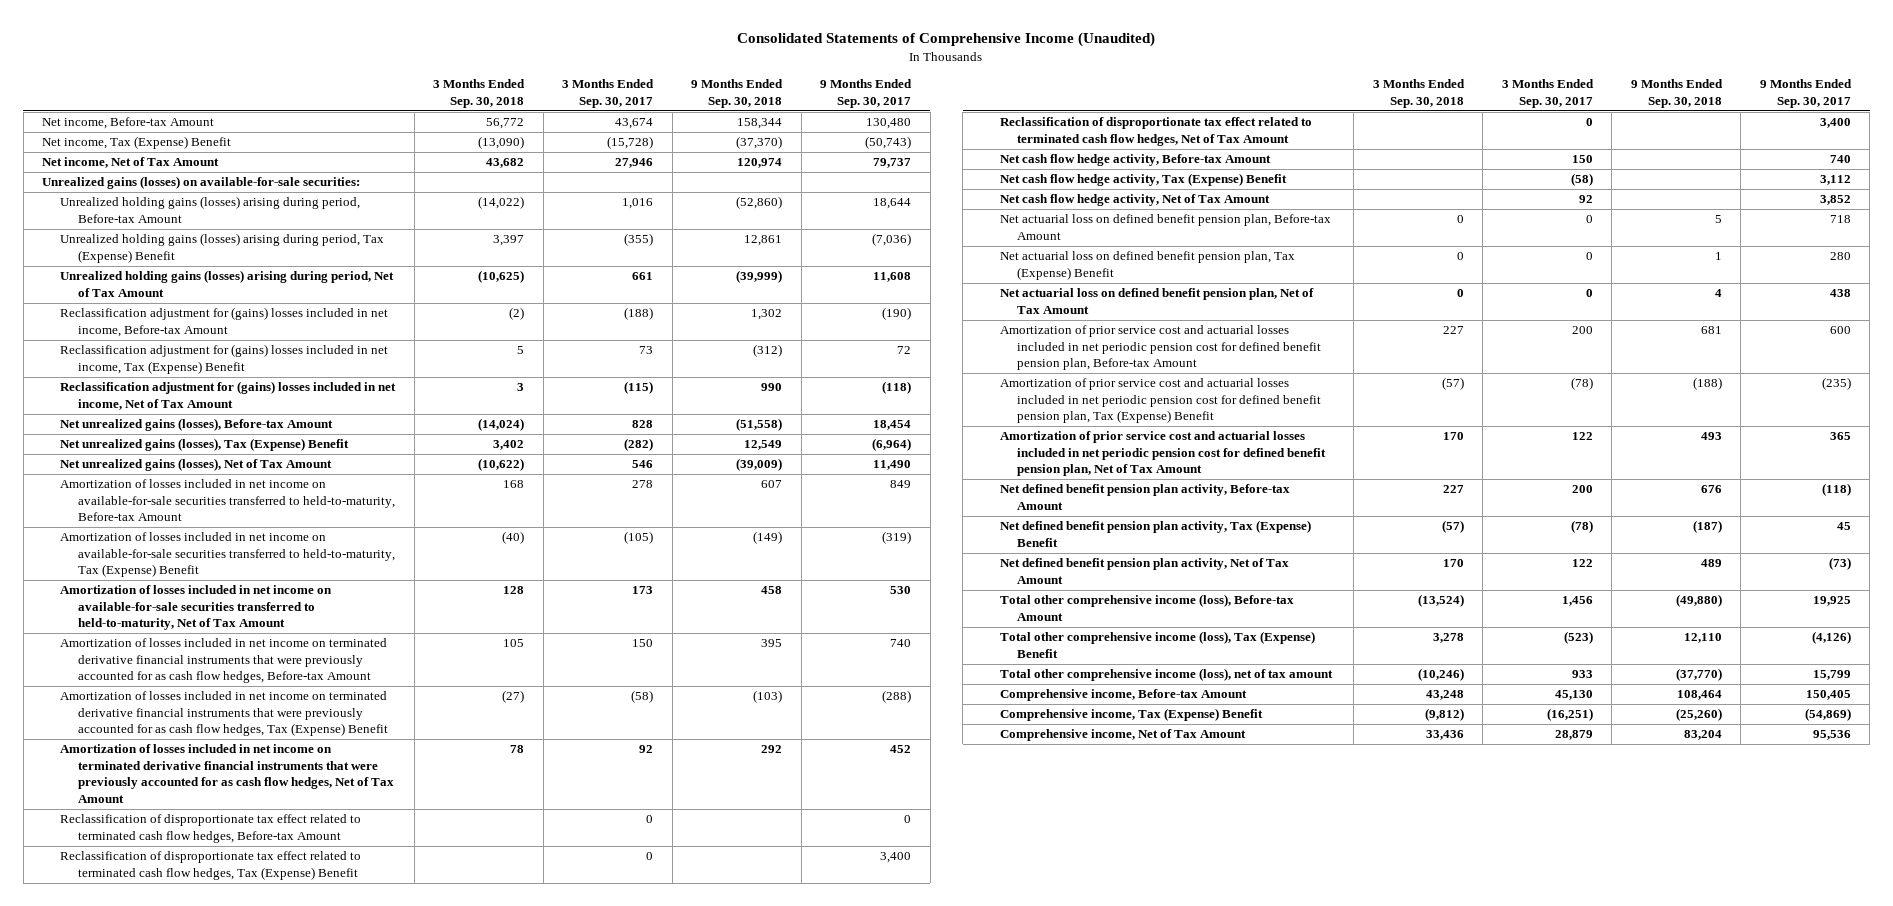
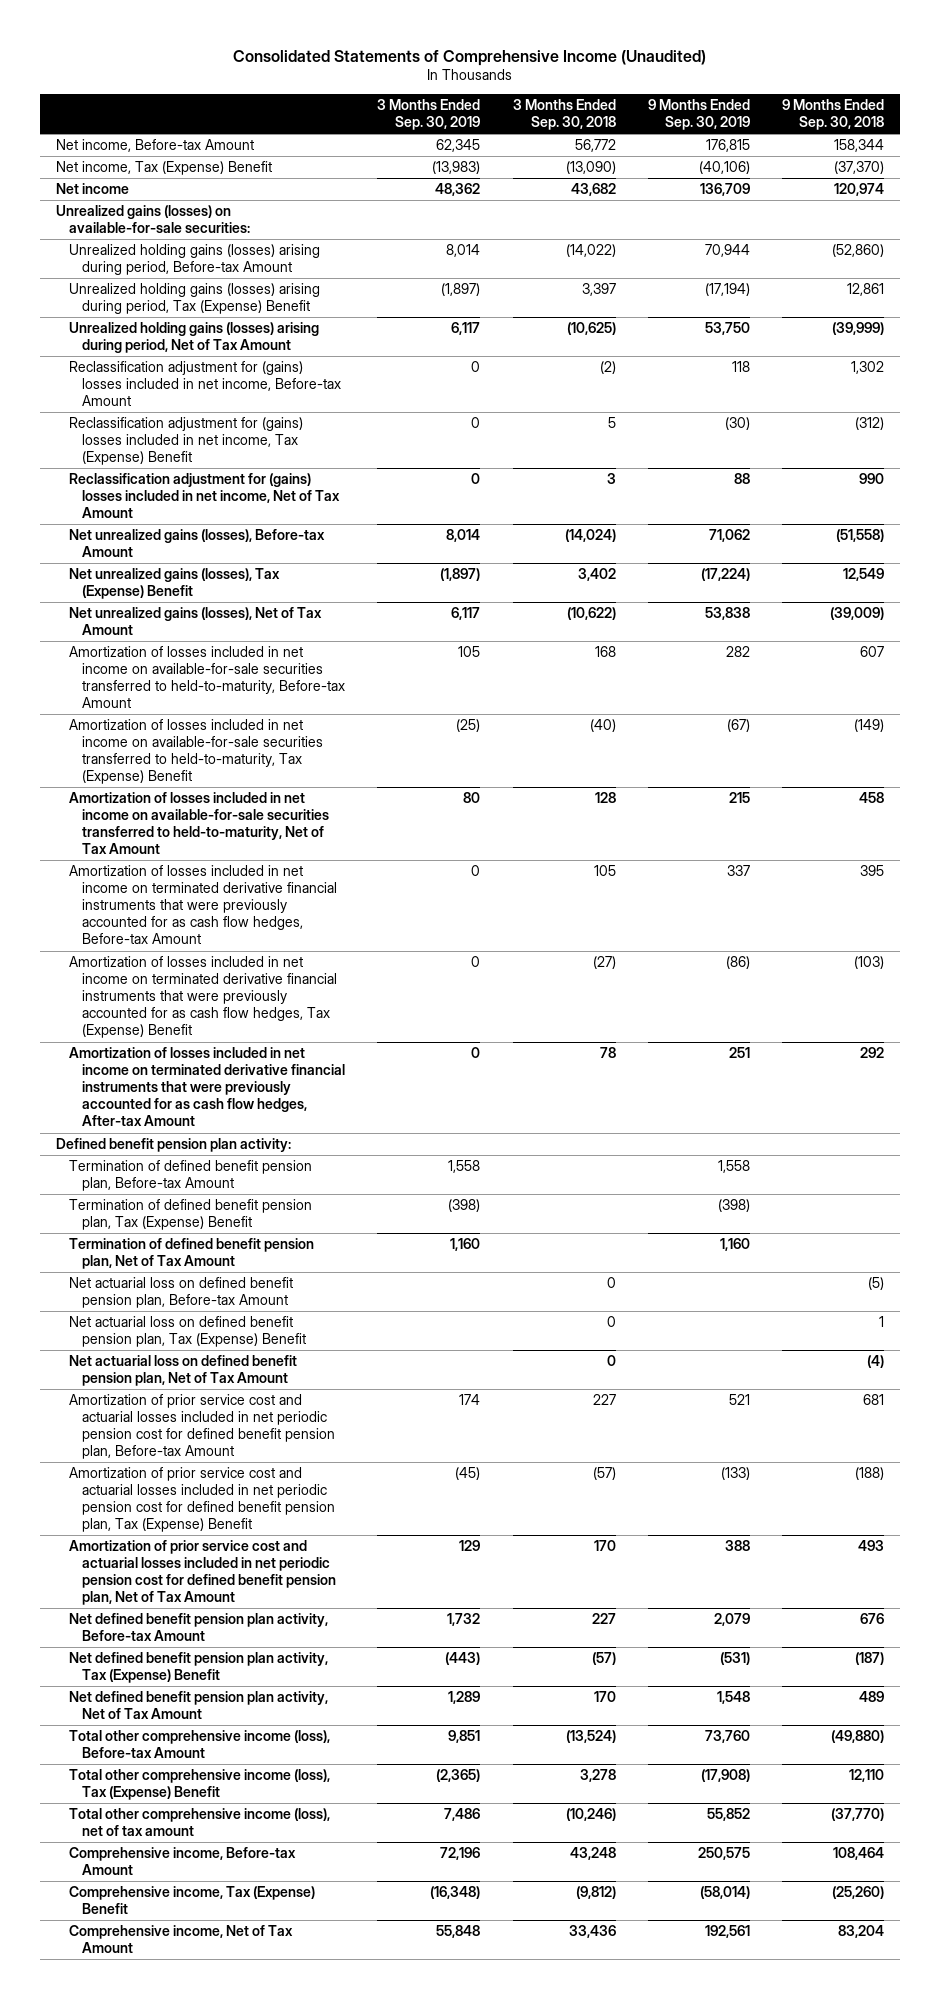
[562,79,655,108] 3 Months Ended Sep. 30, 2017 -> none
[820,79,913,108] 9 Months Ended Sep. 30, 2017 -> none
none -> [377,99,481,131] 3 Months Ended Sep. 30, 2019
none -> [647,99,750,131] 9 Months Ended Sep. 30, 2019
[42,157,220,169] Net income, Net of Tax Amount -> [56,183,130,195] Net income
[60,814,362,843] Reclassification of disproportionate tax effect related to terminated cash flow hedges, Before-tax Amount -> none
[60,851,362,880] Reclassification of disproportionate tax effect related to terminated cash flow hedges, Tax (Expense) Benefit -> none
[999,117,1312,146] Reclassification of disproportionate tax effect related to terminated cash flow hedges, Net of Tax Amount -> none
[999,154,1271,167] Net cash flow hedge activity, Before-tax Amount -> none
[999,173,1287,187] Net cash flow hedge activity, Tax (Expense) Benefit -> none
[999,194,1270,207] Net cash flow hedge activity, Net of Tax Amount -> none
[60,744,395,803] Amortization of losses included in net income on terminated derivative financial instruments that were previously accounted for as cash flow hedges, Net of Tax Amount -> [69,1047,345,1127] Amortization of losses included in net income on terminated derivative financial instruments that were previously accounted for as cash flow hedges, After-tax Amount
none -> [56,1138,292,1153] Defined benefit pension plan activity:
none -> [69,1160,313,1192] Termination of defined benefit pension plan, Before-tax Amount
none -> [69,1199,313,1231] Termination of defined benefit pension plan, Tax (Expense) Benefit
none -> [69,1238,315,1270] Termination of defined benefit pension plan, Net of Tax Amount
[1714,215,1722,224] 5 -> [868,1277,885,1291] (5)
[1714,289,1722,298] 4 -> [867,1355,885,1369] (4)

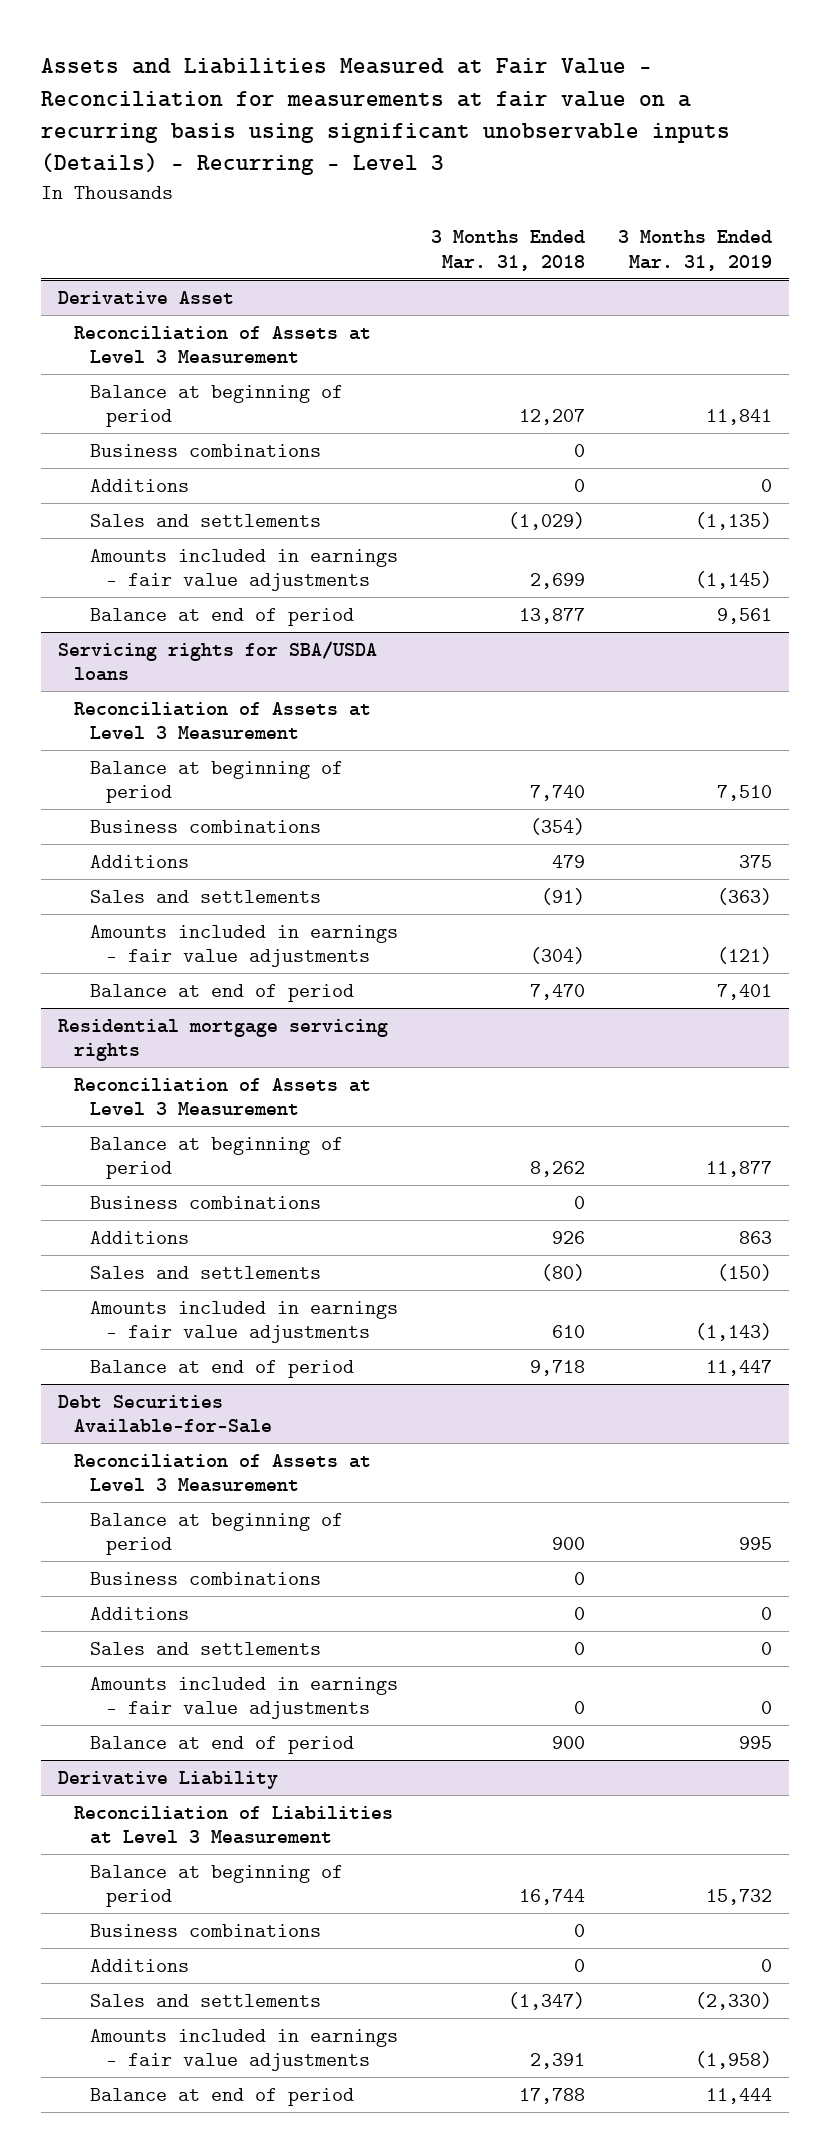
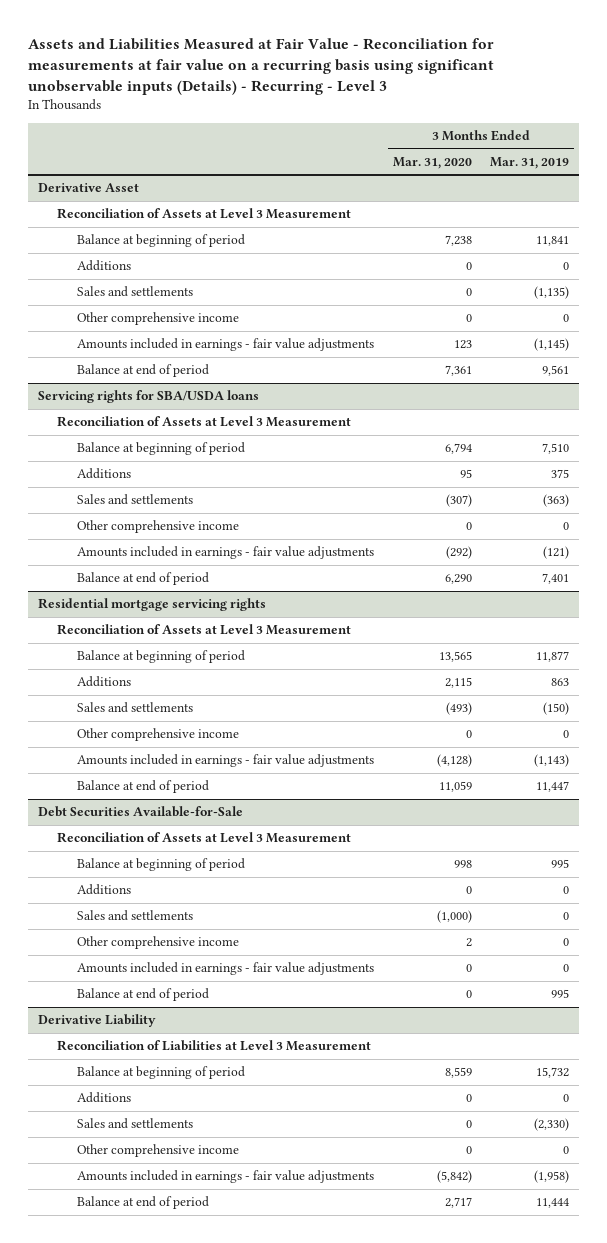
[430,230,585,271] 3 Months Ended Mar. 31, 2018 -> none
none -> [392,156,472,169] Mar. 31, 2020
[89,443,321,457] Business combinations -> none
none -> [77,312,240,326] Other comprehensive income
[89,819,321,833] Business combinations -> none
none -> [77,520,240,534] Other comprehensive income
[89,1195,321,1209] Business combinations -> none
none -> [77,728,240,742] Other comprehensive income
[89,1571,321,1585] Business combinations -> none
none -> [77,936,240,950] Other comprehensive income
[89,1923,321,1937] Business combinations -> none
none -> [77,1144,240,1158] Other comprehensive income

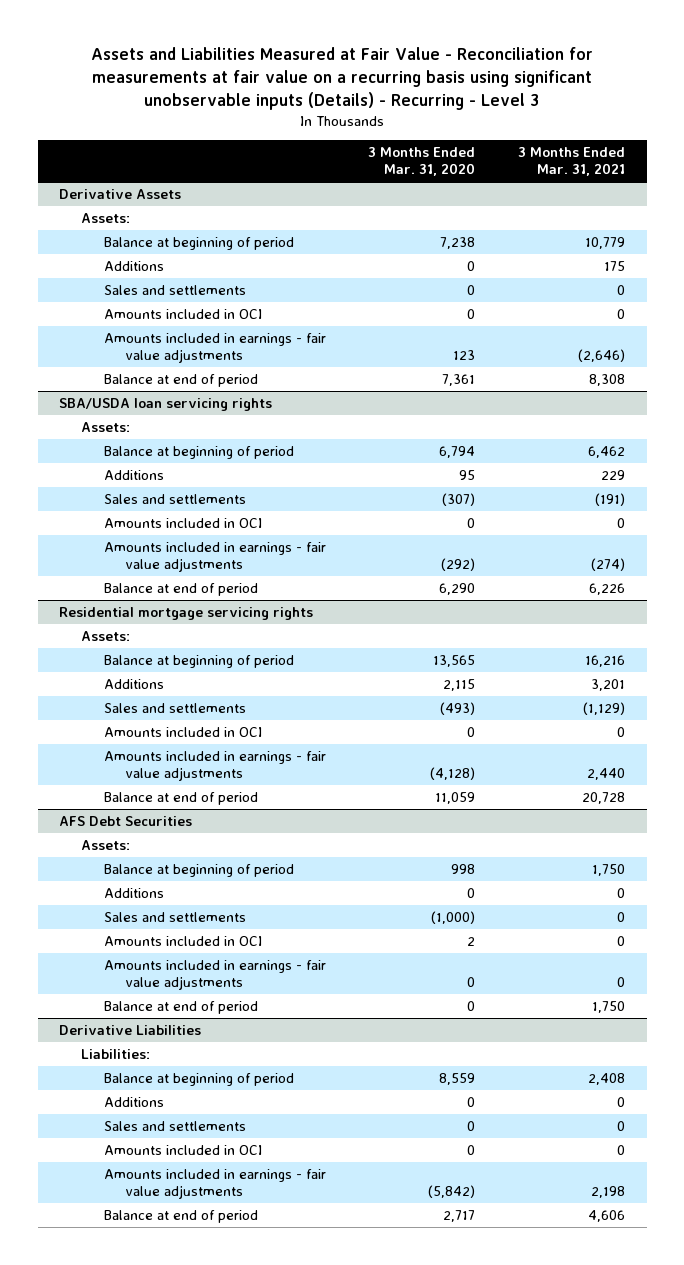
[490,156,570,169] Mar. 31, 2019 -> none
none -> [518,147,626,177] 3 Months Ended Mar. 31, 2021
[37,183,139,193] Derivative Asset -> [58,188,181,199] Derivative Assets
[57,208,352,220] Reconciliation of Assets at Level 3 Measurement -> [81,212,131,223] Assets:
[77,312,240,326] Other comprehensive income -> [103,308,262,319] Amounts included in OCI
[37,390,259,404] Servicing rights for SBA/USDA loans -> [58,397,272,411] SBA/USDA loan servicing rights
[57,416,352,428] Reconciliation of Assets at Level 3 Measurement -> [81,421,131,432] Assets:
[77,520,240,534] Other comprehensive income -> [103,517,262,528] Amounts included in OCI
[57,624,352,636] Reconciliation of Assets at Level 3 Measurement -> [81,630,131,641] Assets:
[77,728,240,742] Other comprehensive income -> [103,726,262,737] Amounts included in OCI
[37,806,243,818] Debt Securities Available-for-Sale -> [58,815,192,826] AFS Debt Securities
[57,832,352,844] Reconciliation of Assets at Level 3 Measurement -> [81,839,131,850] Assets:
[77,936,240,950] Other comprehensive income -> [103,935,262,946] Amounts included in OCI
[37,1014,156,1028] Derivative Liability -> [58,1024,201,1035] Derivative Liabilities
[57,1040,372,1052] Reconciliation of Liabilities at Level 3 Measurement -> [81,1048,151,1059] Liabilities:
[77,1144,240,1158] Other comprehensive income -> [103,1144,262,1155] Amounts included in OCI

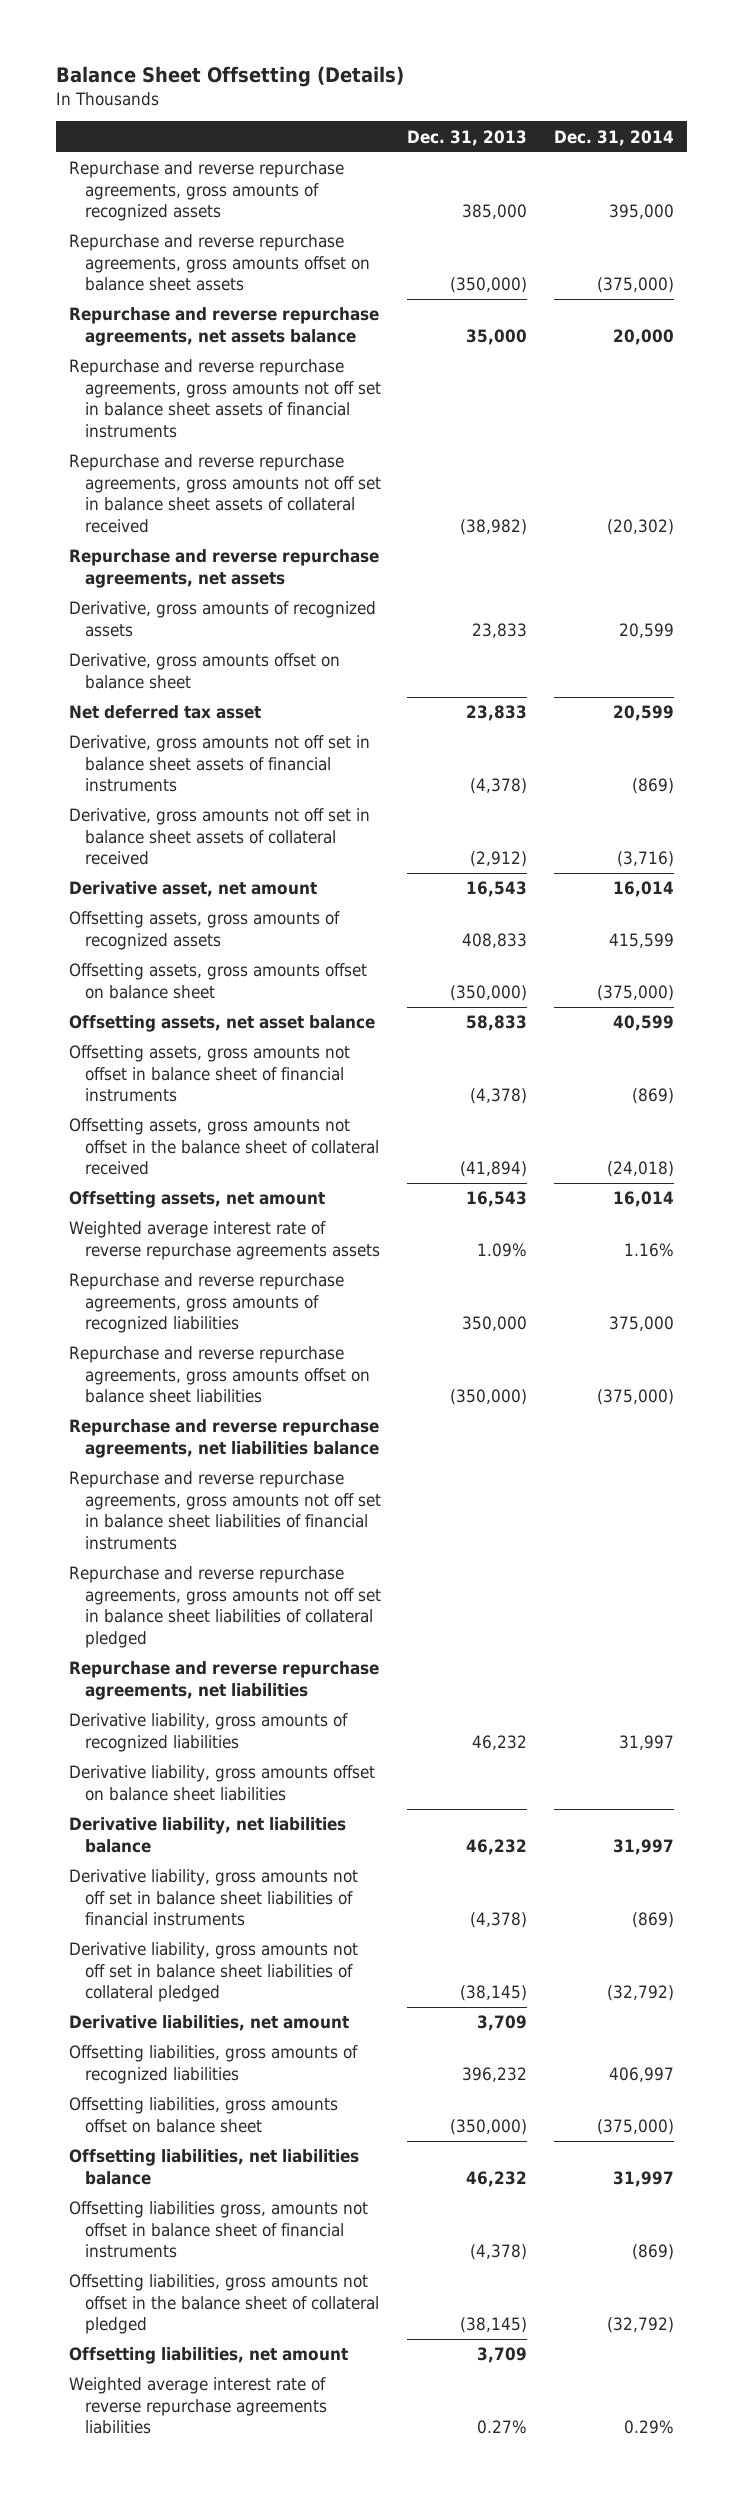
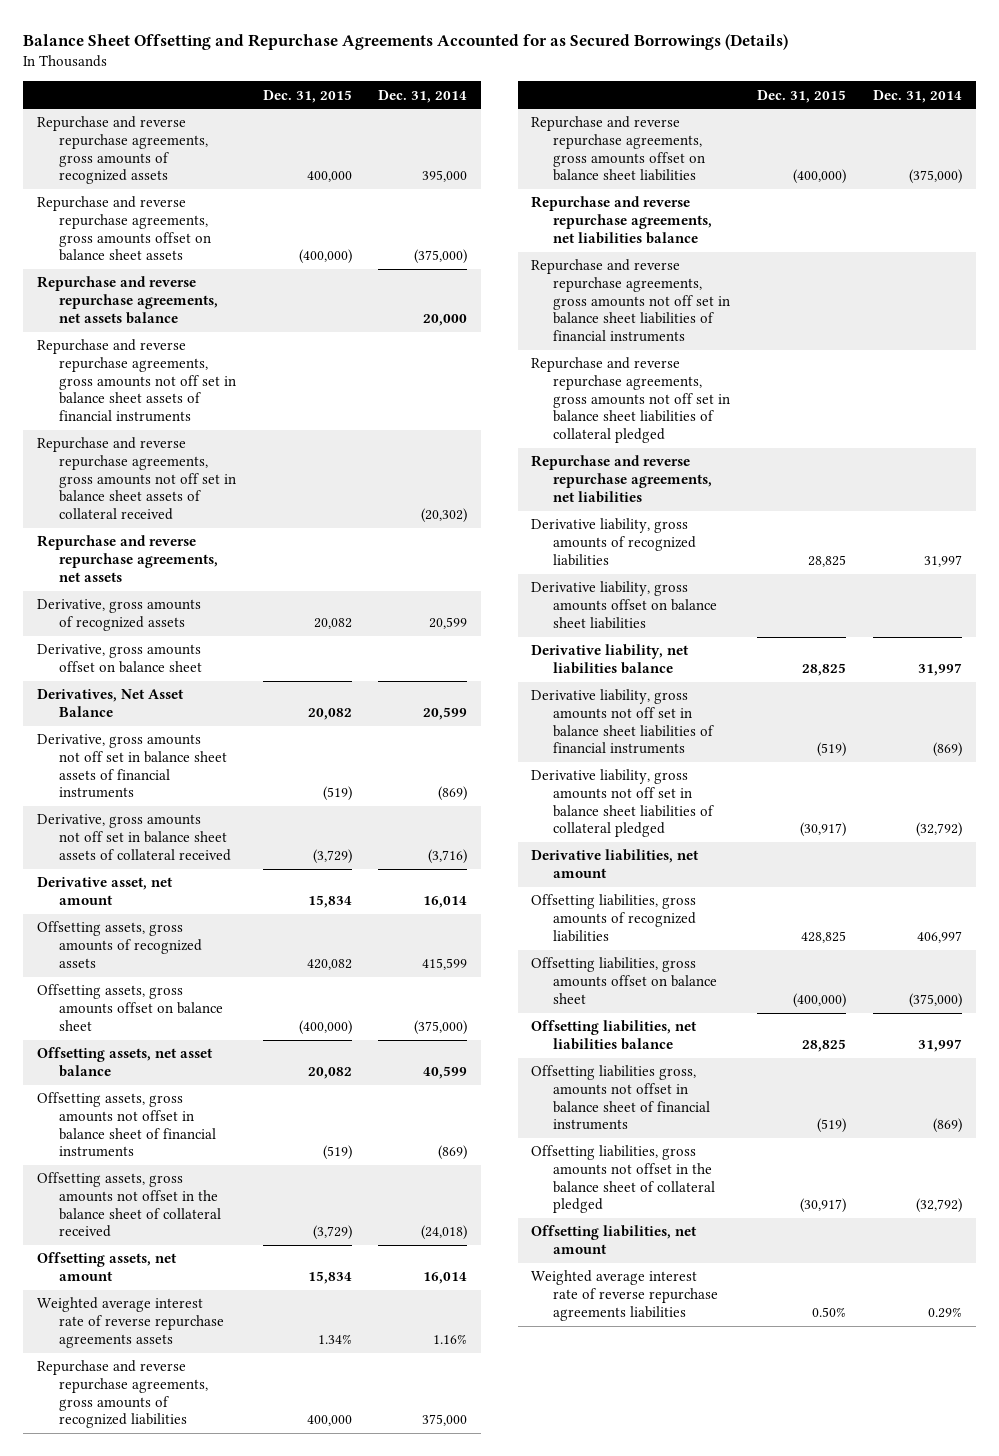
[55,65,404,87] Balance Sheet Offsetting (Details) -> [23,34,789,51] Balance Sheet Offsetting and Repurchase Agreements Accounted for as Secured Borrowings (Details)
[407,129,528,146] Dec. 31, 2013 -> none
none -> [262,89,352,103] Dec. 31, 2015
[68,705,261,720] Net deferred tax asset -> [36,689,184,718] Derivatives, Net Asset Balance

